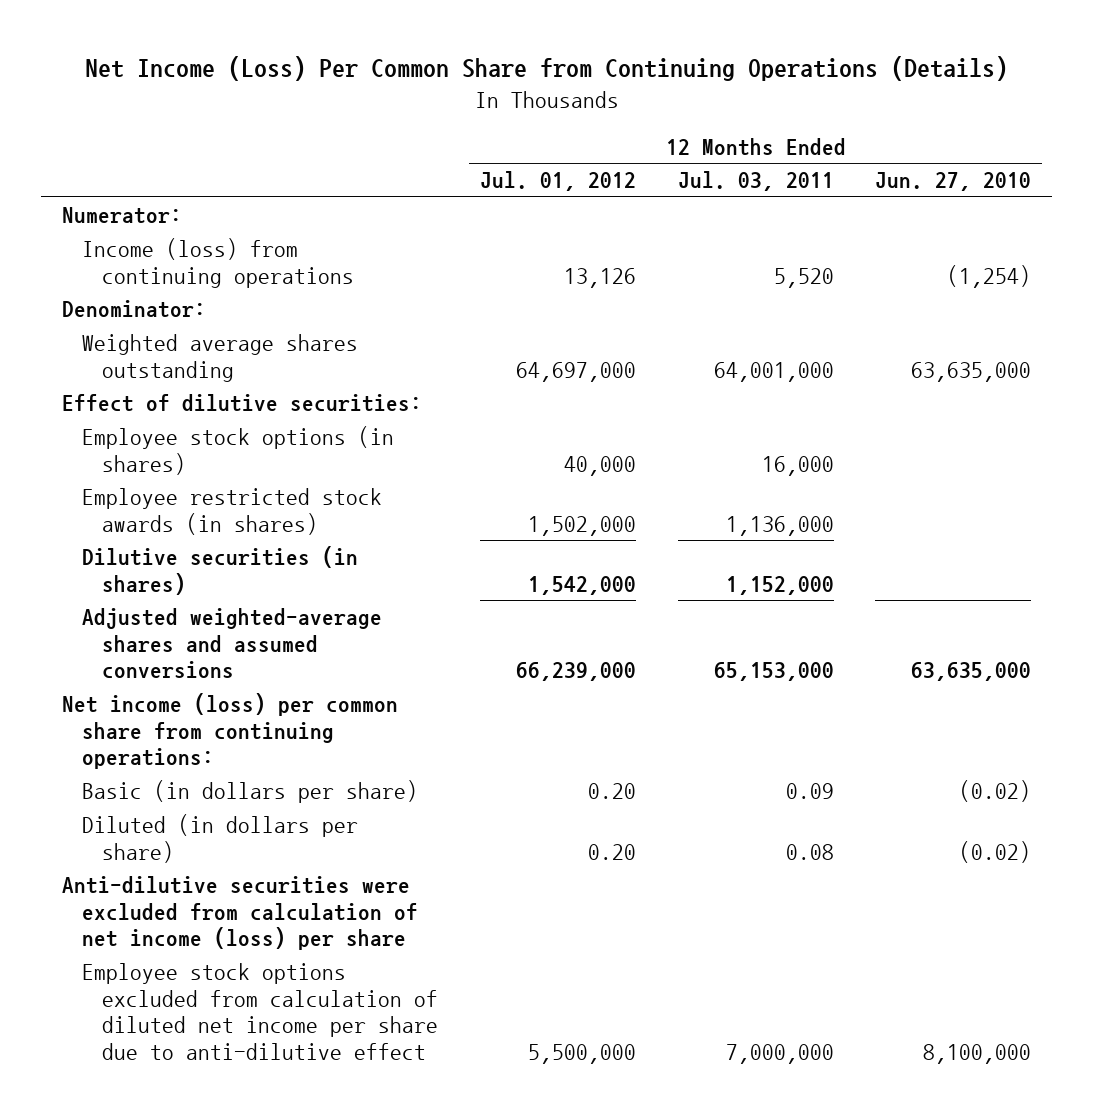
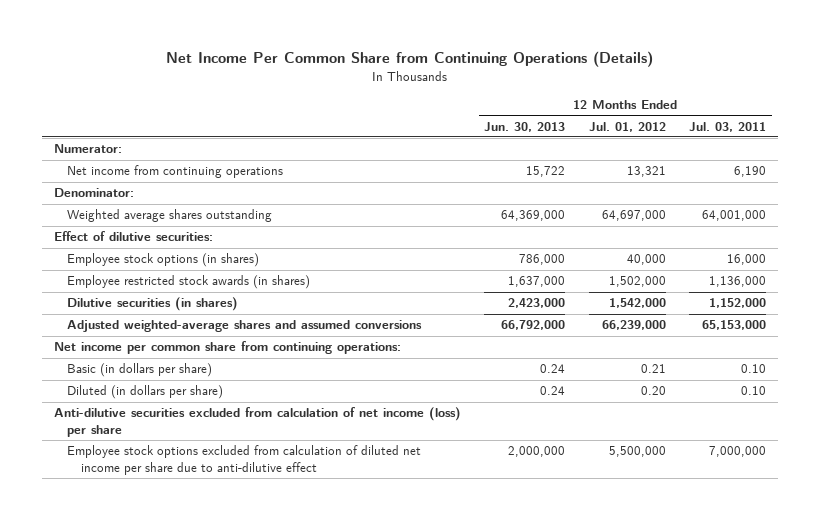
[84,56,1008,82] Net Income (Loss) Per Common Share from Continuing Operations (Details) -> [166,50,654,67] Net Income Per Common Share from Continuing Operations (Details)
[875,172,1032,192] Jun. 27, 2010 -> none
none -> [484,121,566,132] Jun. 30, 2013
[82,238,355,288] Income (loss) from continuing operations -> [67,165,284,179] Net income from continuing operations
[563,267,636,288] 13,126 -> [626,166,666,178] 13,321
[773,267,834,288] 5,520 -> [734,166,767,178] 6,190
[62,693,399,770] Net income (loss) per common share from continuing operations: -> [54,341,402,355] Net income per common share from continuing operations:
[587,783,636,800] 0.20 -> [640,364,666,374] 0.21
[785,783,834,800] 0.09 -> [741,364,767,374] 0.10
[785,843,834,860] 0.08 -> [741,386,767,396] 0.10
[62,876,419,951] Anti-dilutive securities were excluded from calculation of net income (loss) per share -> [54,407,462,437] Anti-dilutive securities excluded from calculation of net income (loss) per share

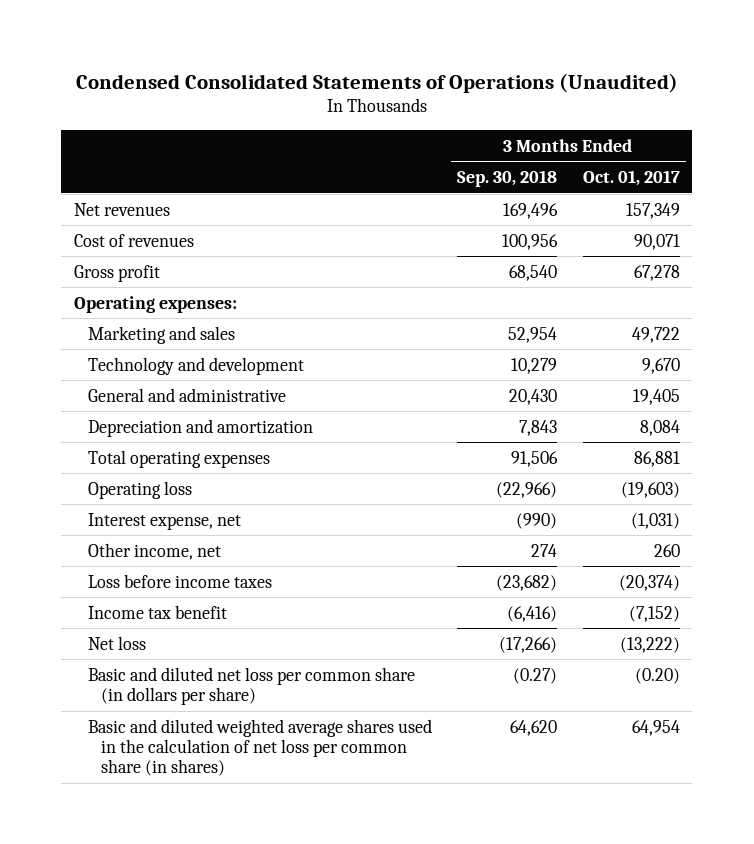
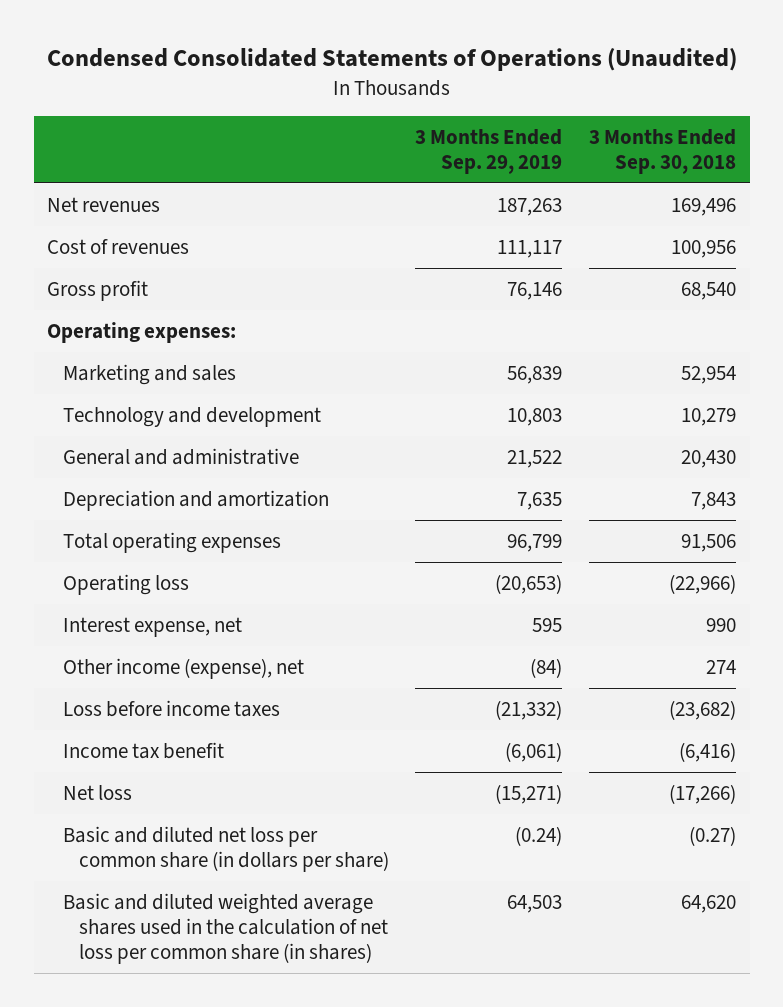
[582,170,680,187] Oct. 01, 2017 -> none
none -> [415,128,563,175] 3 Months Ended Sep. 29, 2019
[516,512,558,529] (990) -> [706,617,737,632] 990
[87,542,221,560] Other income, net -> [62,657,304,679] Other income (expense), net

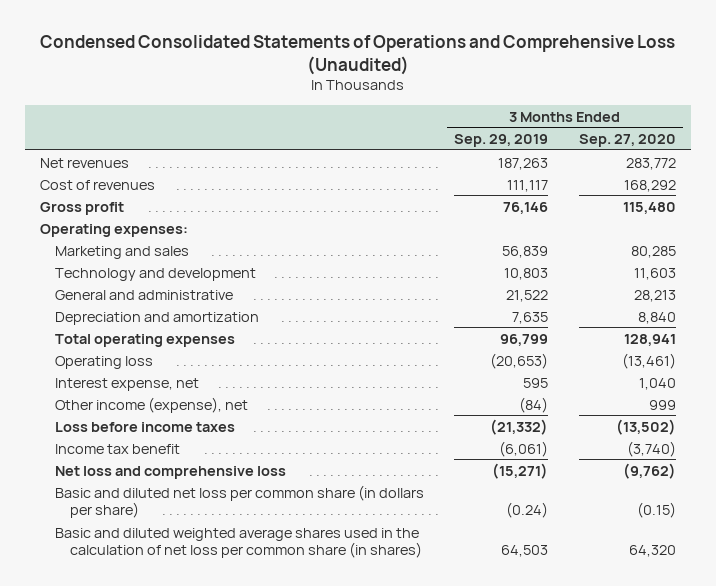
[46,48,737,72] Condensed Consolidated Statements of Operations (Unaudited) -> [39,34,675,75] Condensed Consolidated Statements of Operations and Comprehensive Loss (Unaudited)
[589,128,737,175] 3 Months Ended Sep. 30, 2018 -> none
none -> [578,133,676,147] Sep. 27, 2020
[62,784,132,800] Net loss -> [55,465,287,479] Net loss and comprehensive loss

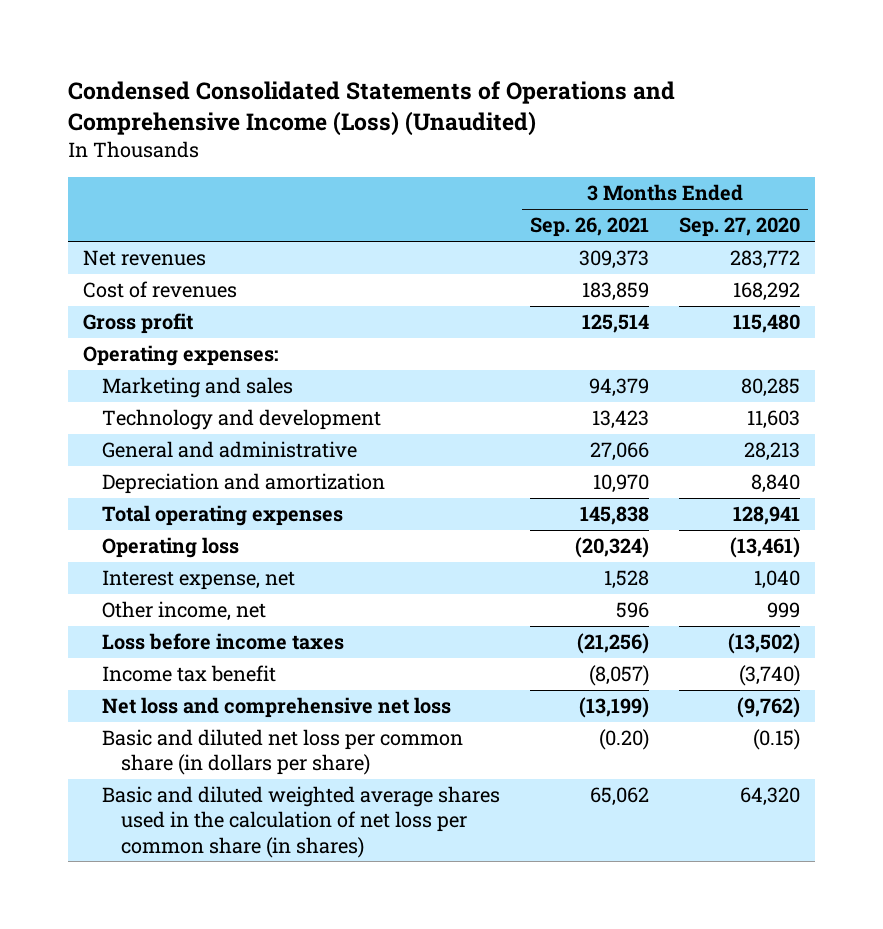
[39,34,675,75] Condensed Consolidated Statements of Operations and Comprehensive Loss (Unaudited) -> [67,80,675,136] Condensed Consolidated Statements of Operations and Comprehensive Income (Loss) (Unaudited)
[454,133,549,147] Sep. 29, 2019 -> none
none -> [529,217,649,238] Sep. 26, 2021
[55,396,249,413] Other income (expense), net -> [101,601,266,622] Other income, net
[55,465,287,479] Net loss and comprehensive loss -> [101,697,451,719] Net loss and comprehensive net loss

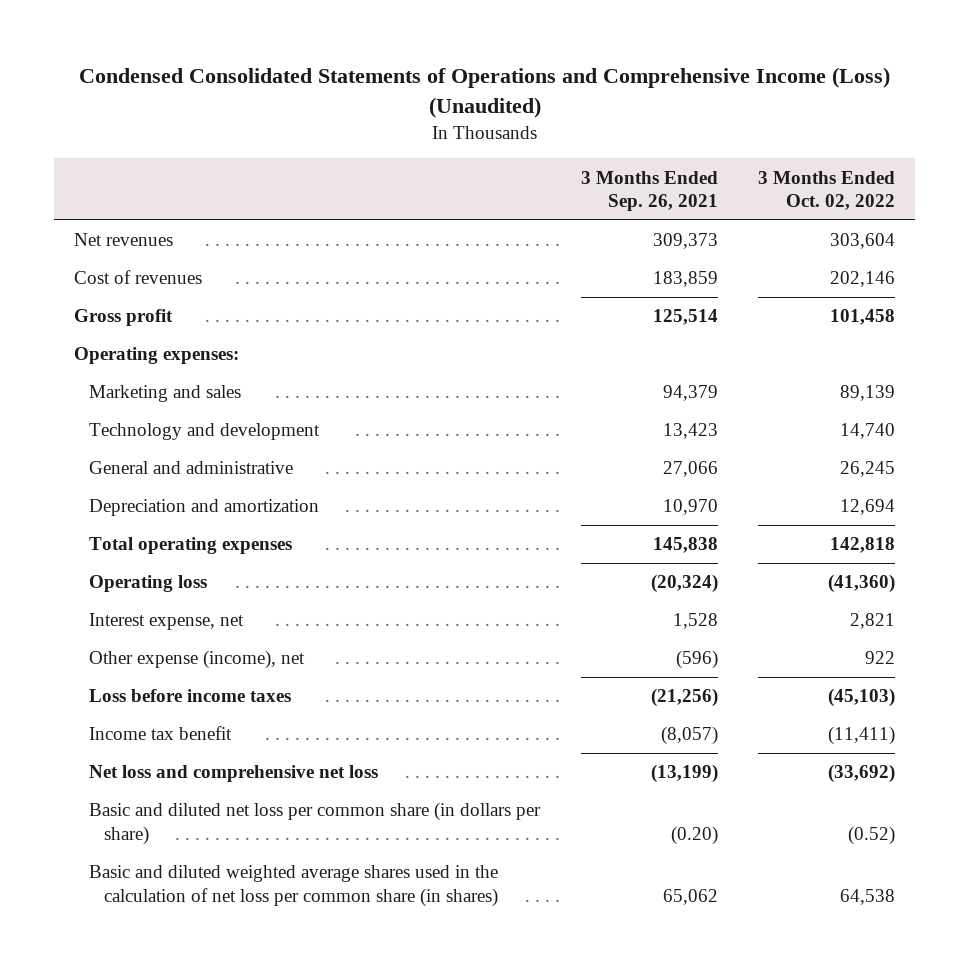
[679,217,801,238] Sep. 27, 2020 -> none
none -> [758,170,896,210] 3 Months Ended Oct. 02, 2022
[101,601,266,622] Other income, net -> [88,650,305,670] Other expense (income), net
[615,602,649,619] 596 -> [675,650,718,670] (596)

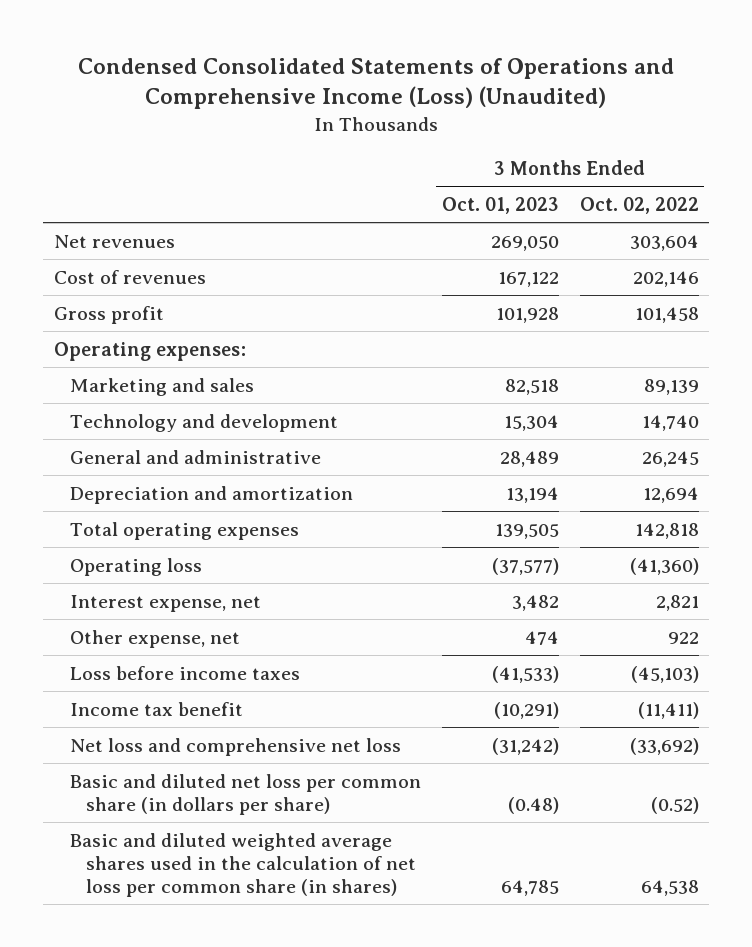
[580,170,718,211] 3 Months Ended Sep. 26, 2021 -> none
none -> [441,196,559,214] Oct. 01, 2023
[88,650,305,670] Other expense (income), net -> [69,629,240,648] Other expense, net

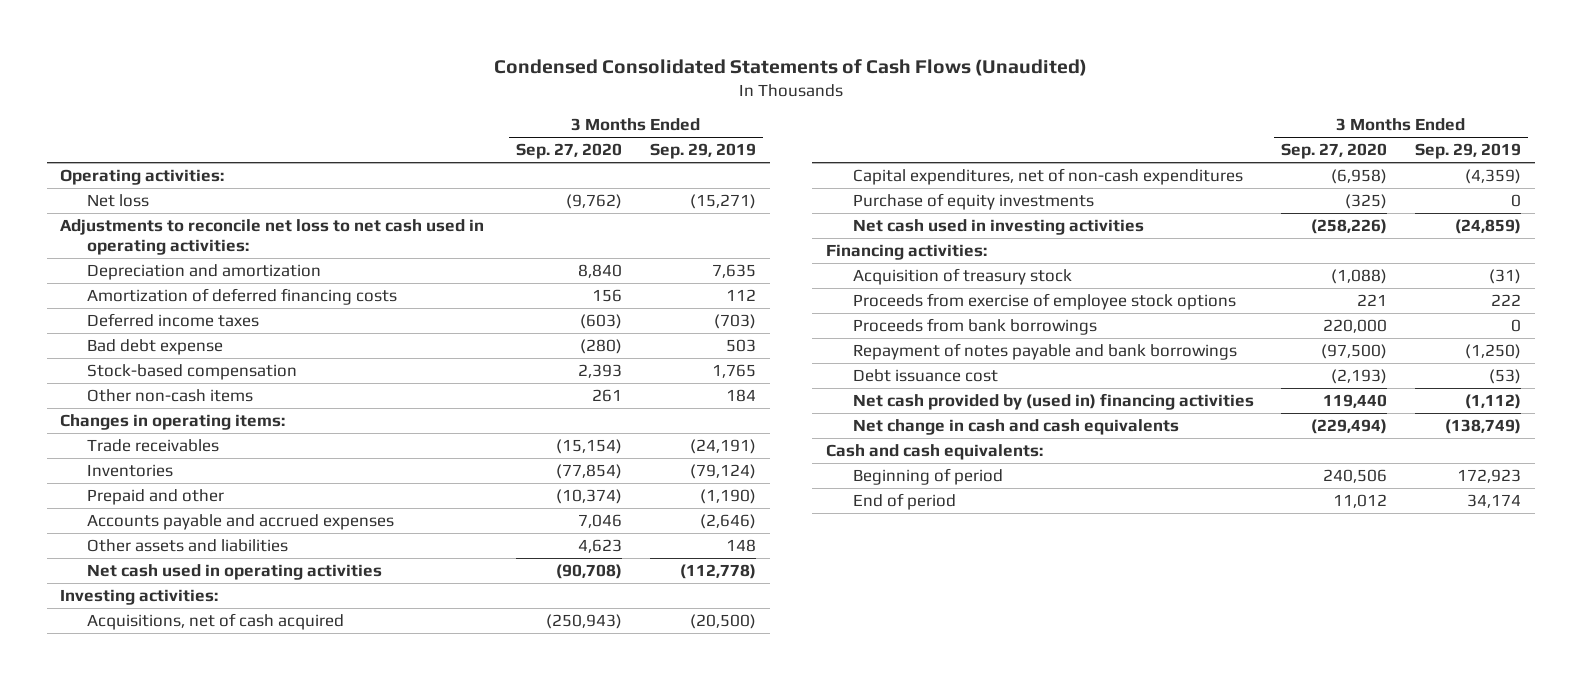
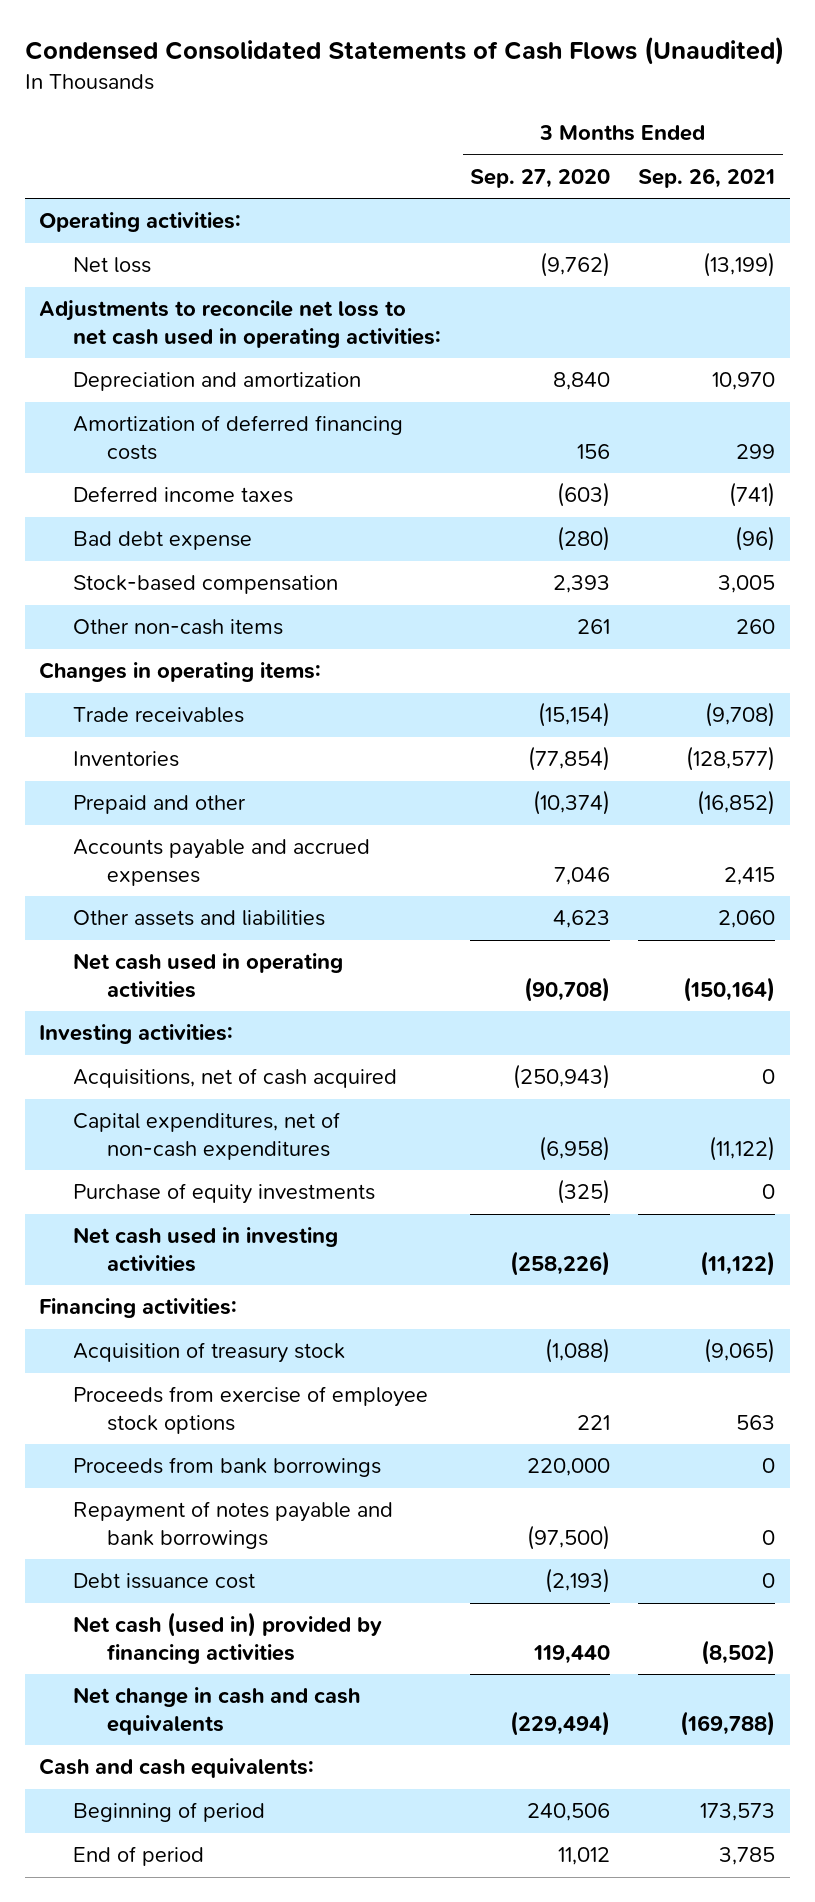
[649,143,756,160] Sep. 29, 2019 -> none
none -> [638,168,776,189] Sep. 26, 2021
[852,392,1254,410] Net cash provided by (used in) financing activities -> [73,1612,383,1664] Net cash (used in) provided by financing activities

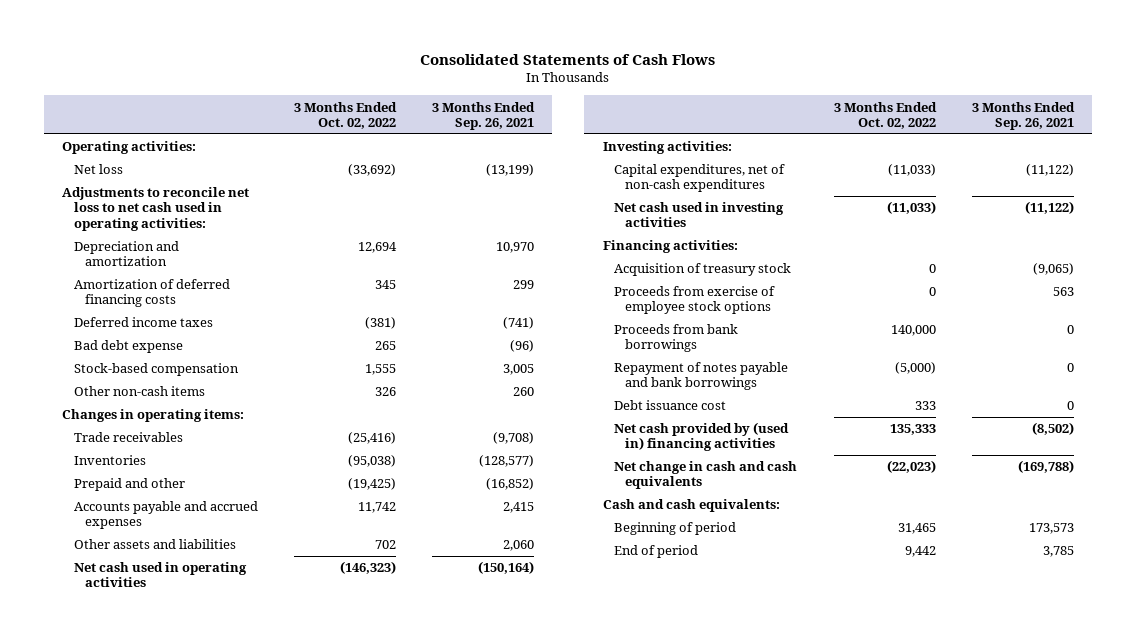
[24,35,784,65] Condensed Consolidated Statements of Cash Flows (Unaudited) -> [420,53,716,65] Consolidated Statements of Cash Flows
[469,169,610,189] Sep. 27, 2020 -> none
none -> [293,101,397,129] 3 Months Ended Oct. 02, 2022
[73,1068,398,1089] Acquisitions, net of cash acquired -> none
[73,1183,376,1205] Purchase of equity investments -> none
[73,1612,383,1664] Net cash (used in) provided by financing activities -> [613,422,789,452] Net cash provided by (used in) financing activities

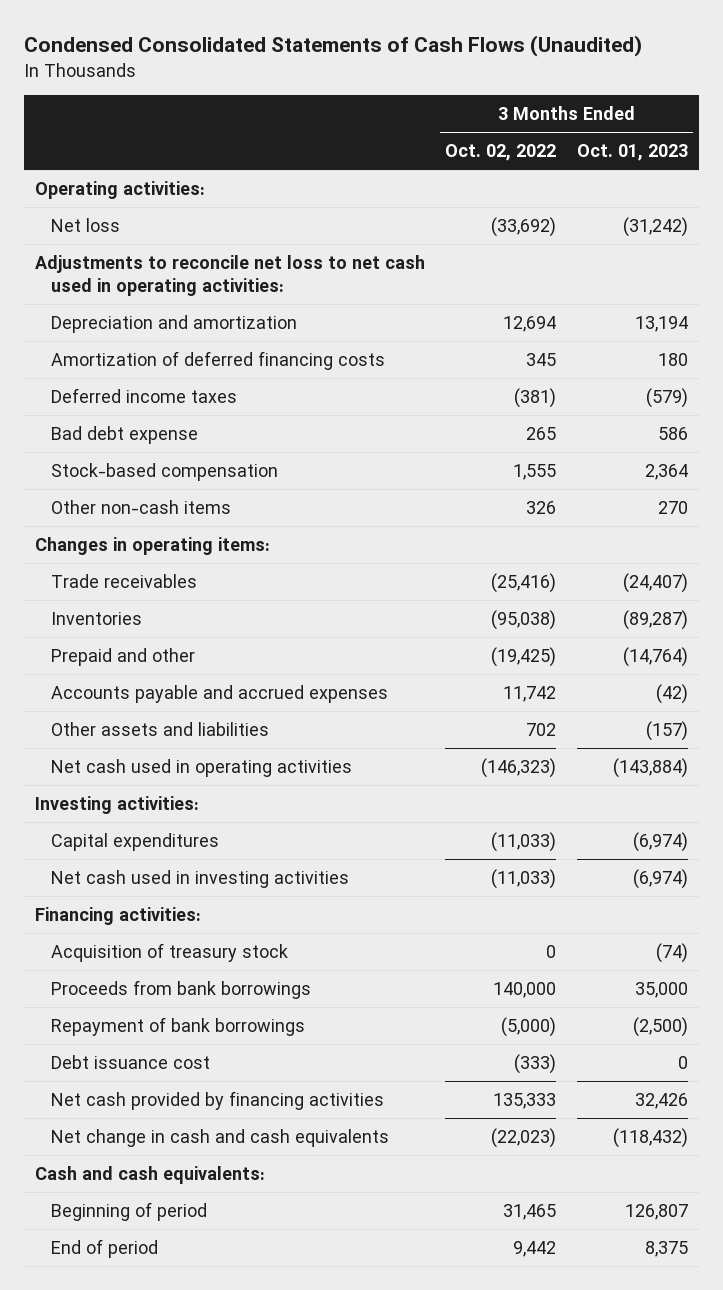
[420,53,716,65] Consolidated Statements of Cash Flows -> [24,35,643,58] Condensed Consolidated Statements of Cash Flows (Unaudited)
[431,101,535,130] 3 Months Ended Sep. 26, 2021 -> none
none -> [577,144,689,162] Oct. 01, 2023
[613,164,785,193] Capital expenditures, net of non-cash expenditures -> [51,833,220,852] Capital expenditures
[613,286,775,315] Proceeds from exercise of employee stock options -> none
[613,362,788,391] Repayment of notes payable and bank borrowings -> [51,1017,306,1037] Repayment of bank borrowings
[914,401,936,411] 333 -> [514,1054,557,1075] (333)
[613,422,789,452] Net cash provided by (used in) financing activities -> [51,1091,385,1111] Net cash provided by financing activities

